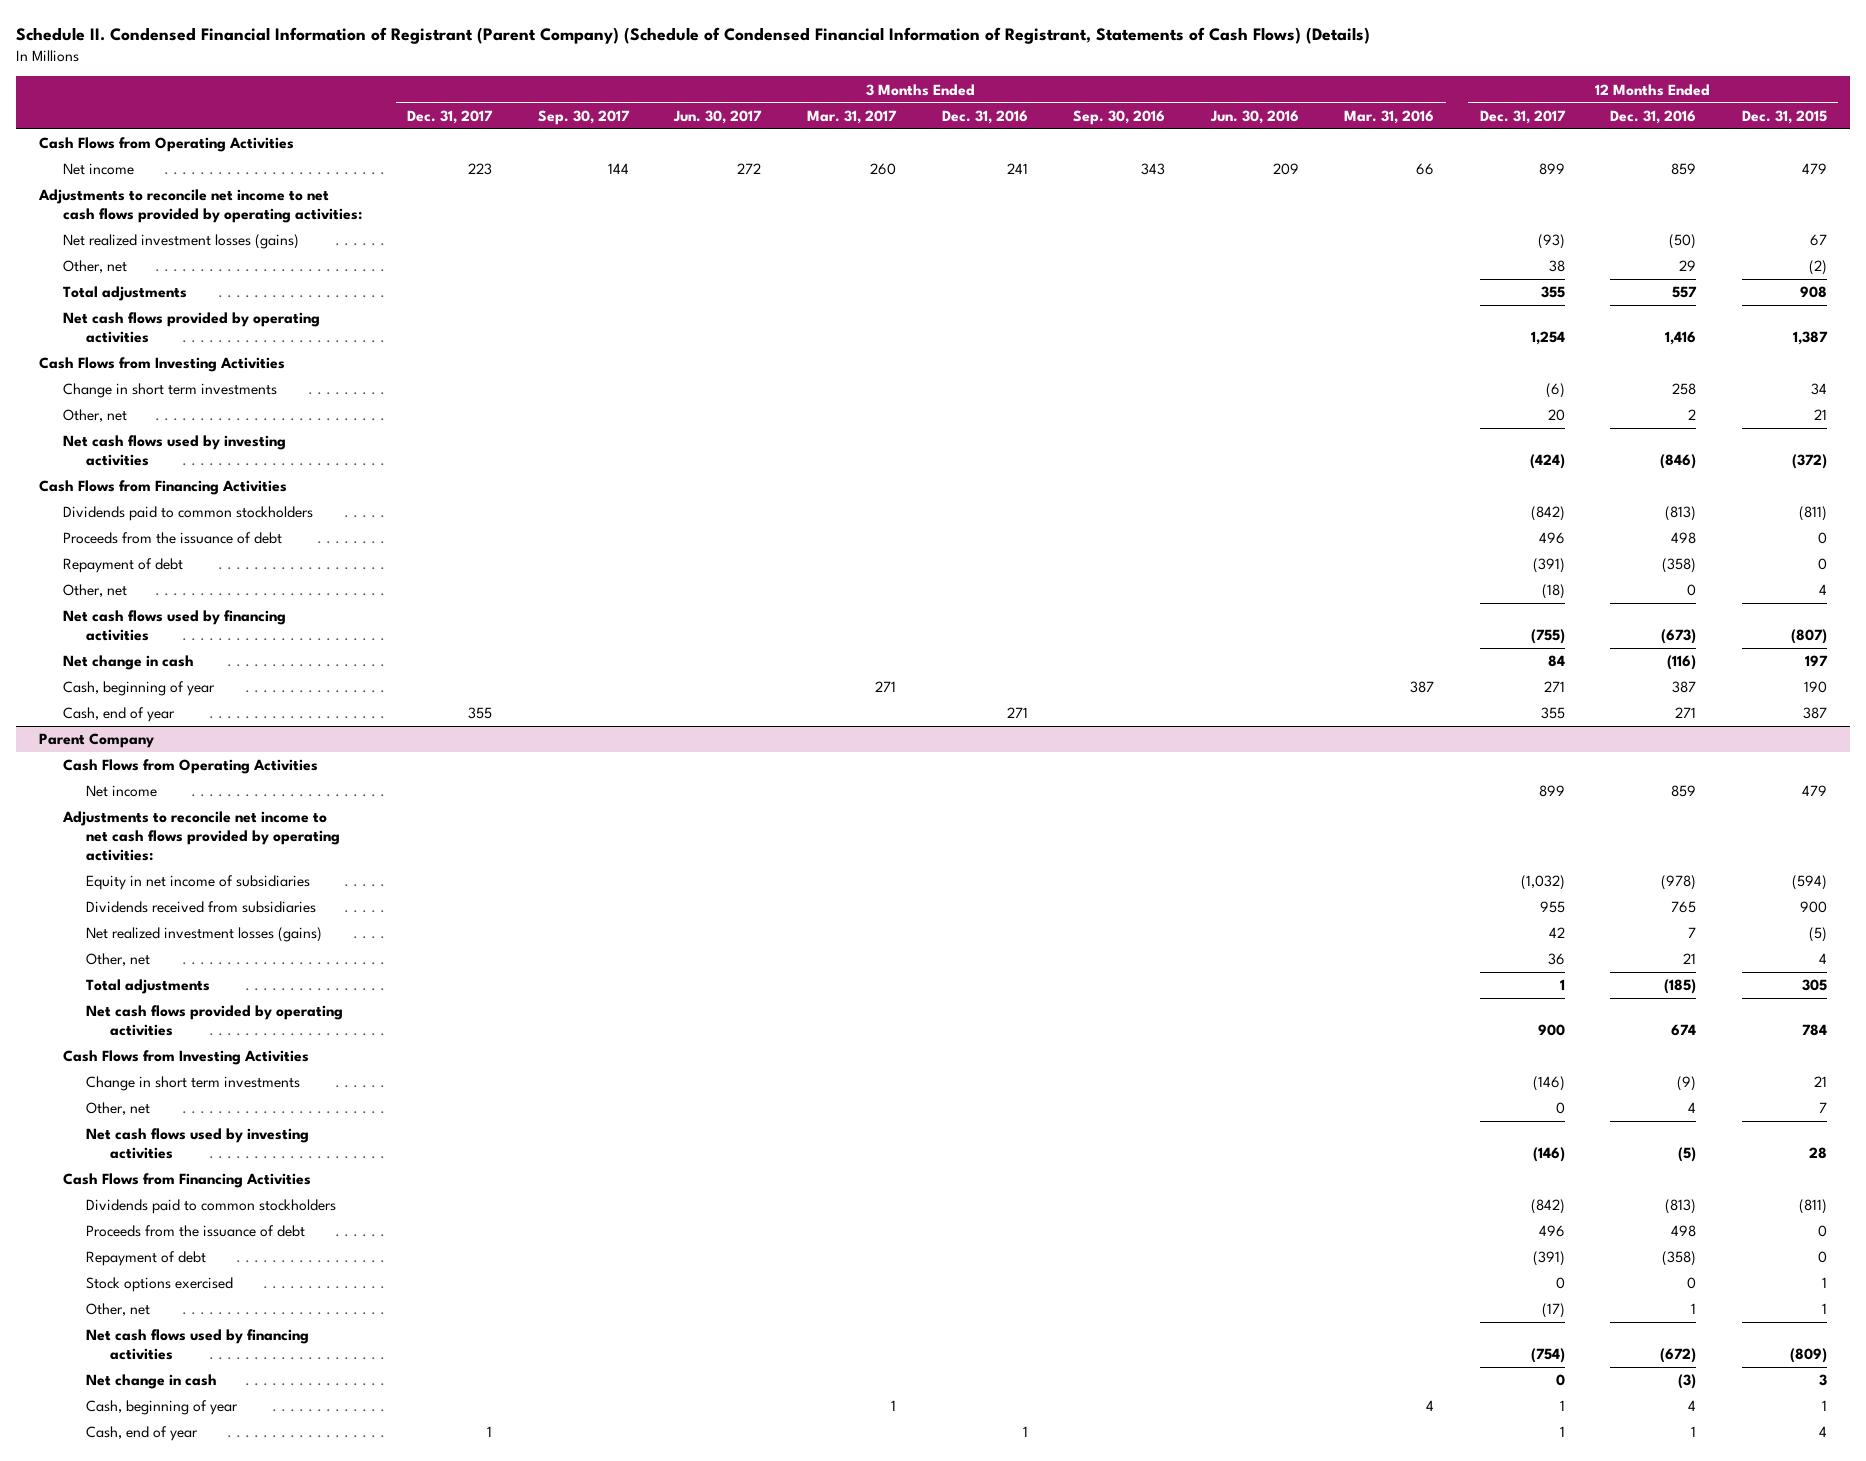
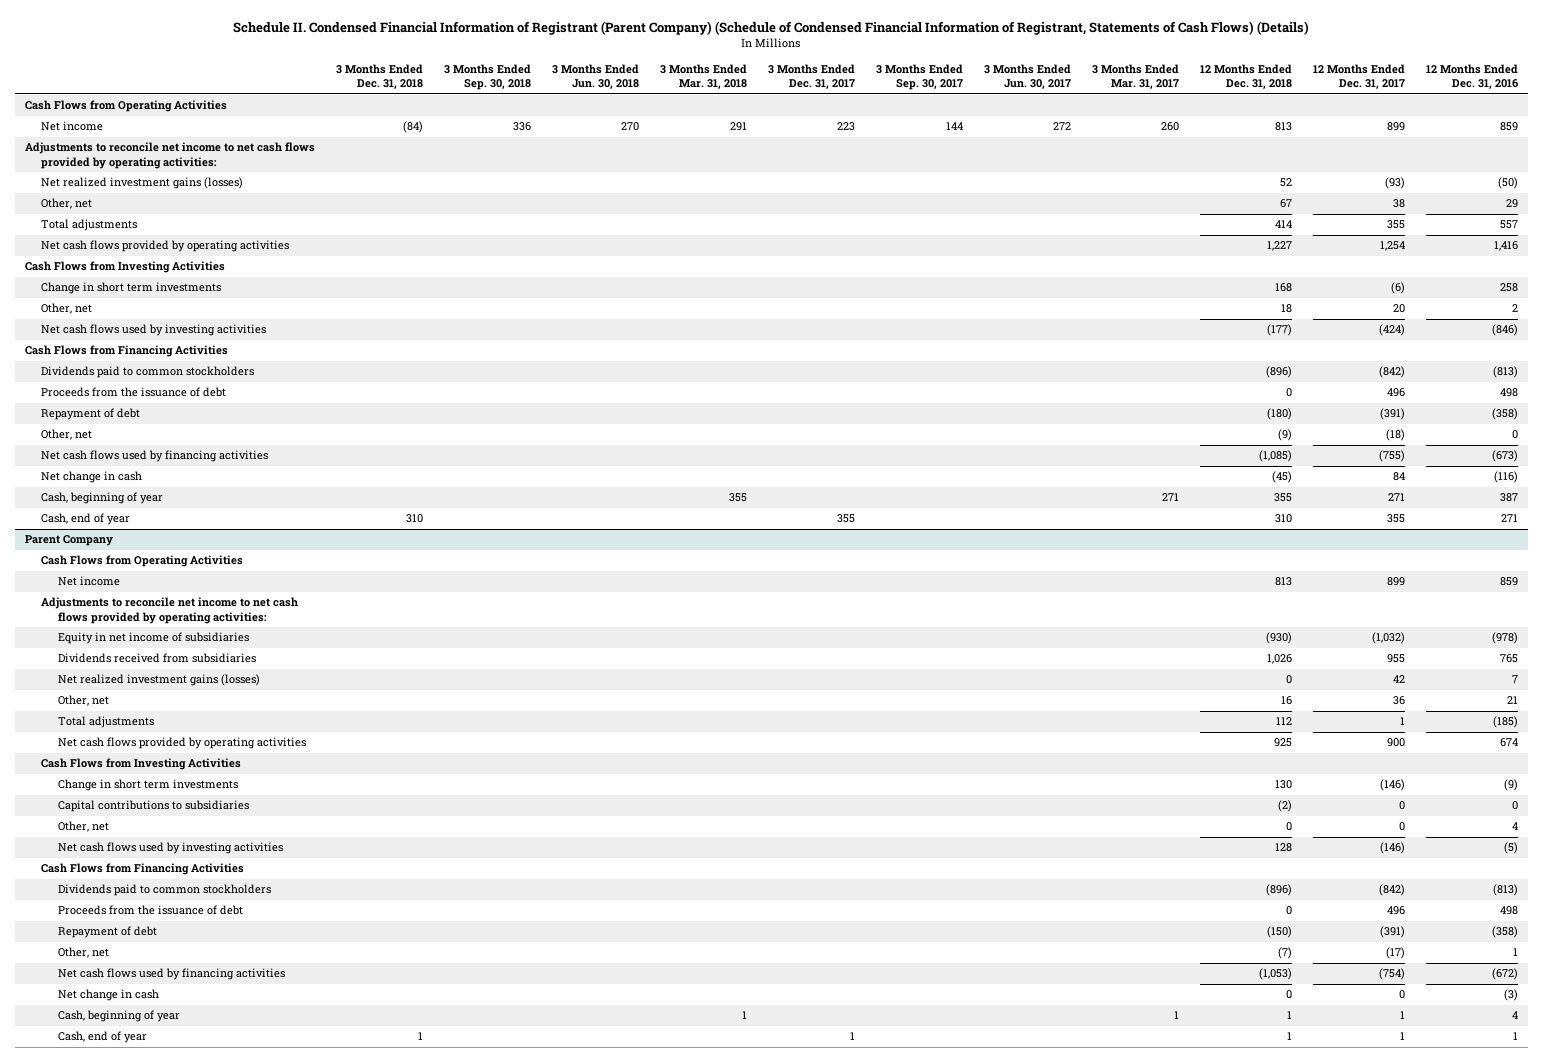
[941,109,1028,124] Dec. 31, 2016 -> none
[1073,109,1166,125] Sep. 30, 2016 -> none
[1209,109,1299,124] Jun. 30, 2016 -> none
[1344,109,1435,124] Mar. 31, 2016 -> none
[1742,109,1828,124] Dec. 31, 2015 -> none
none -> [336,64,424,90] 3 Months Ended Dec. 31, 2018
none -> [444,64,532,91] 3 Months Ended Sep. 30, 2018
none -> [552,64,640,90] 3 Months Ended Jun. 30, 2018
none -> [660,64,748,90] 3 Months Ended Mar. 31, 2018
none -> [1199,64,1292,90] 12 Months Ended Dec. 31, 2018
[62,234,299,250] Net realized investment losses (gains) -> [41,177,244,190] Net realized investment gains (losses)
[86,927,323,943] Net realized investment losses (gains) -> [57,674,260,687] Net realized investment gains (losses)
none -> [57,800,249,813] Capital contributions to subsidiaries
[86,1277,234,1293] Stock options exercised -> none

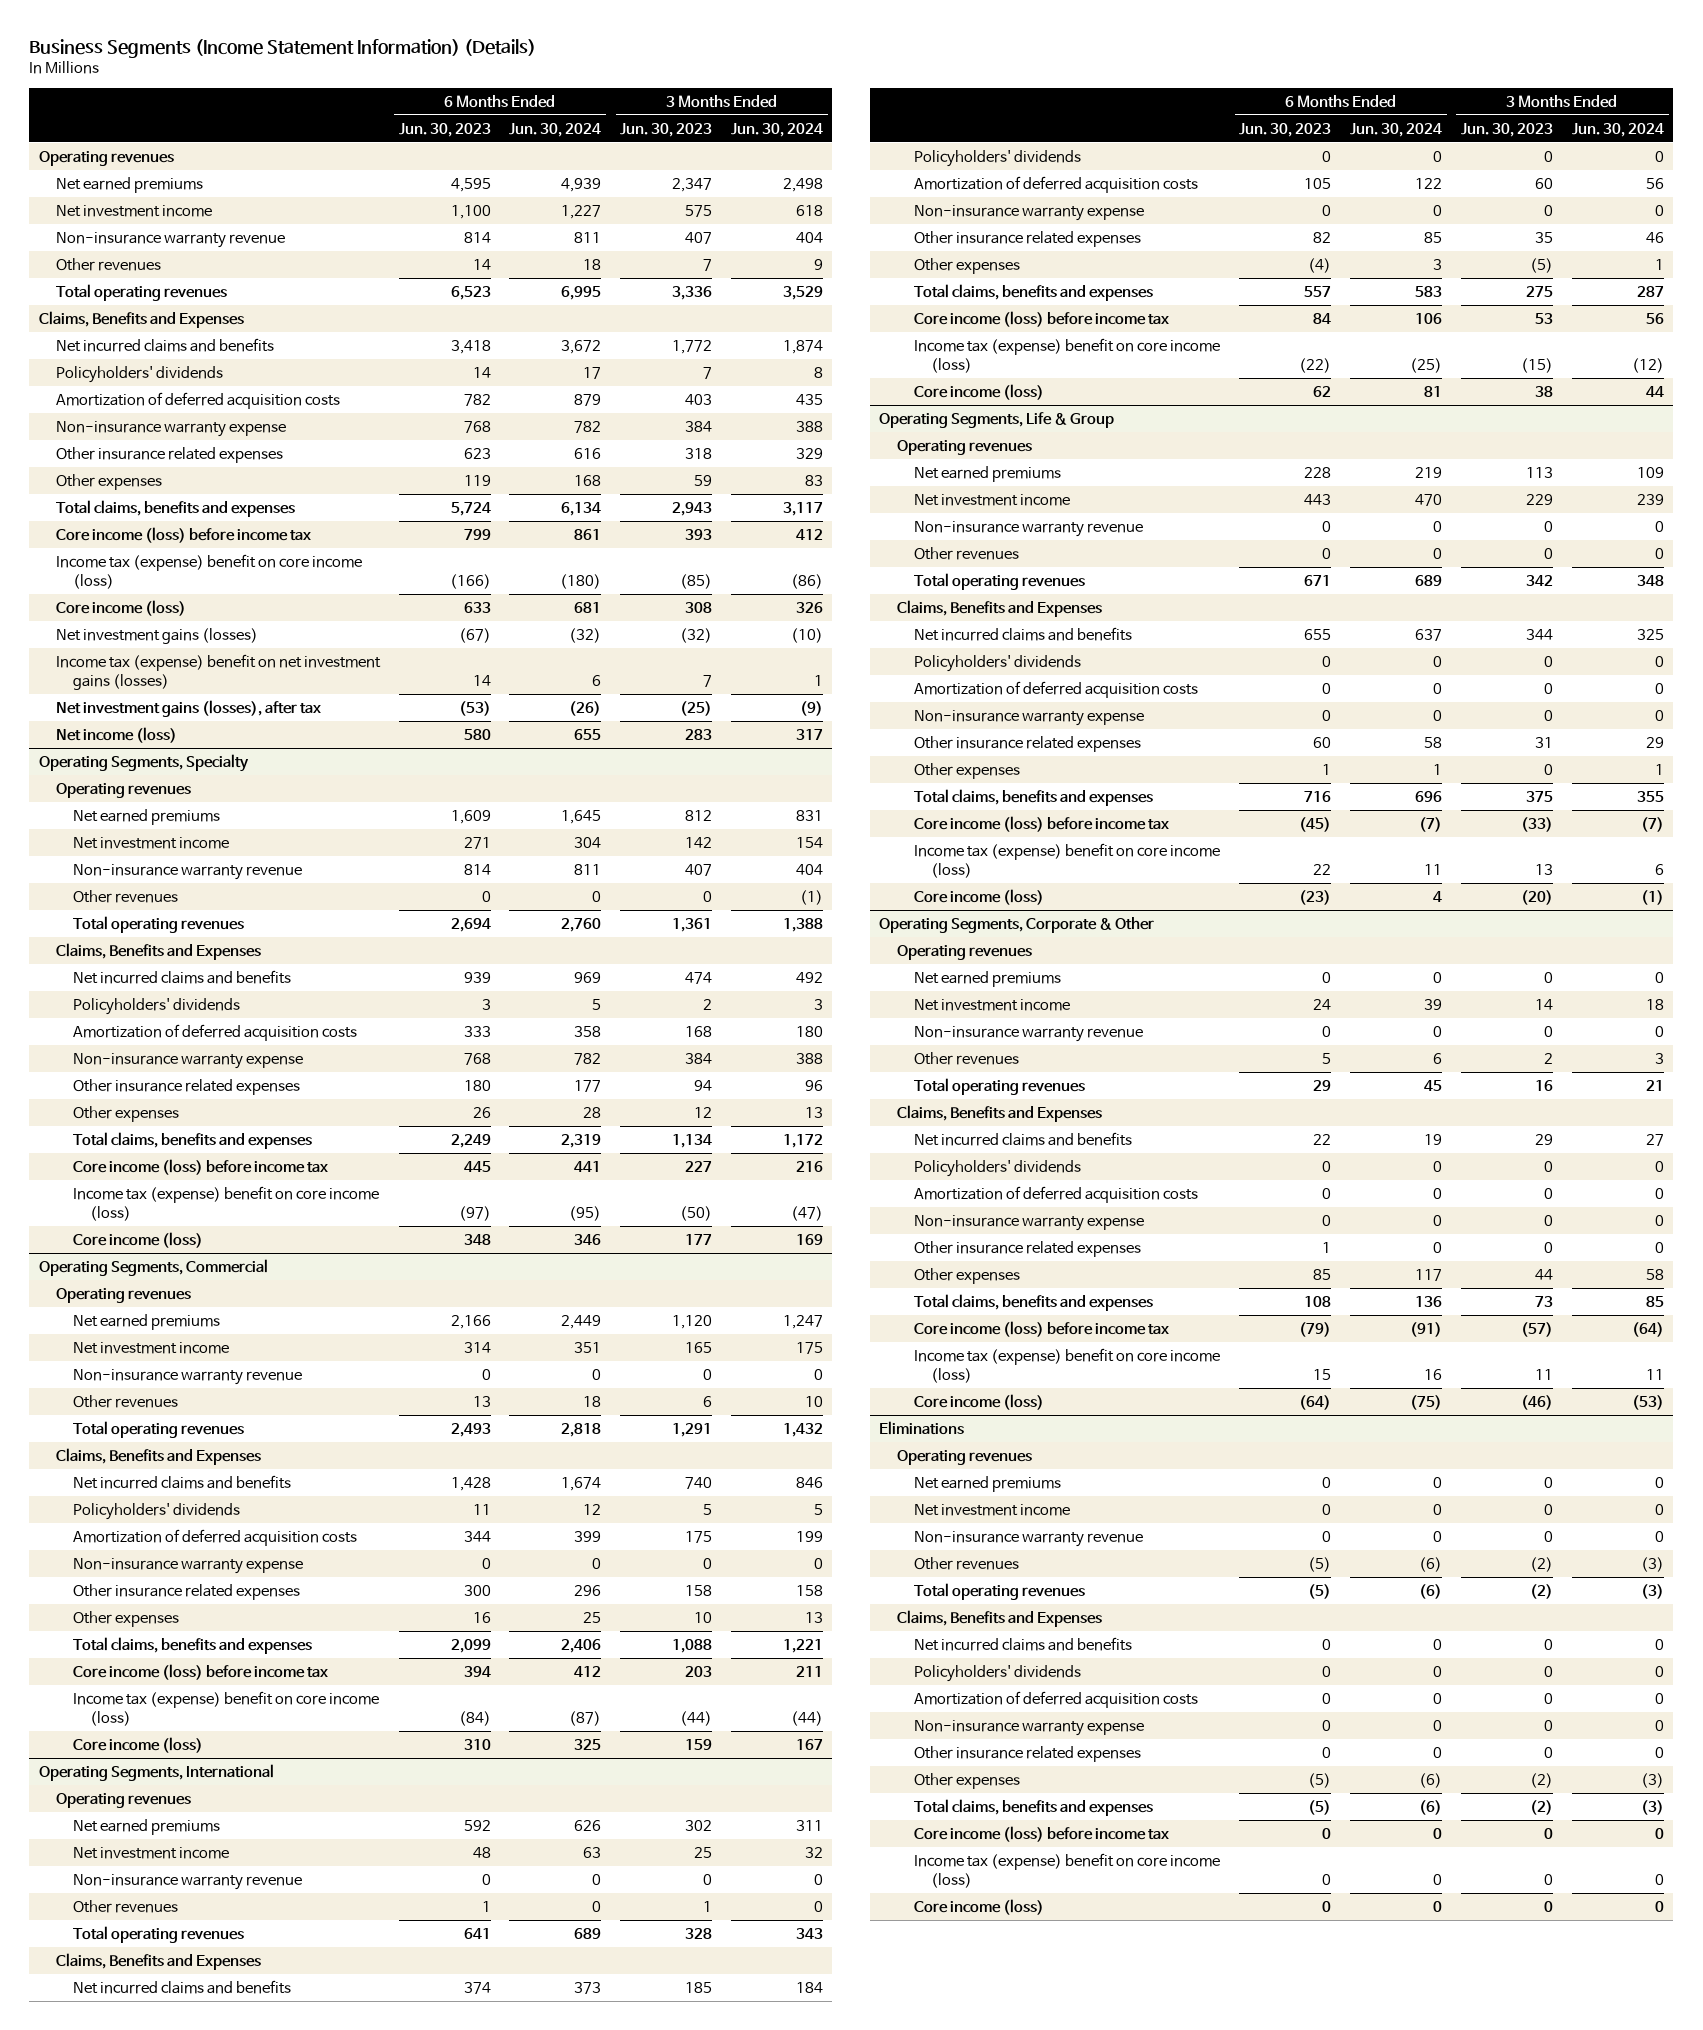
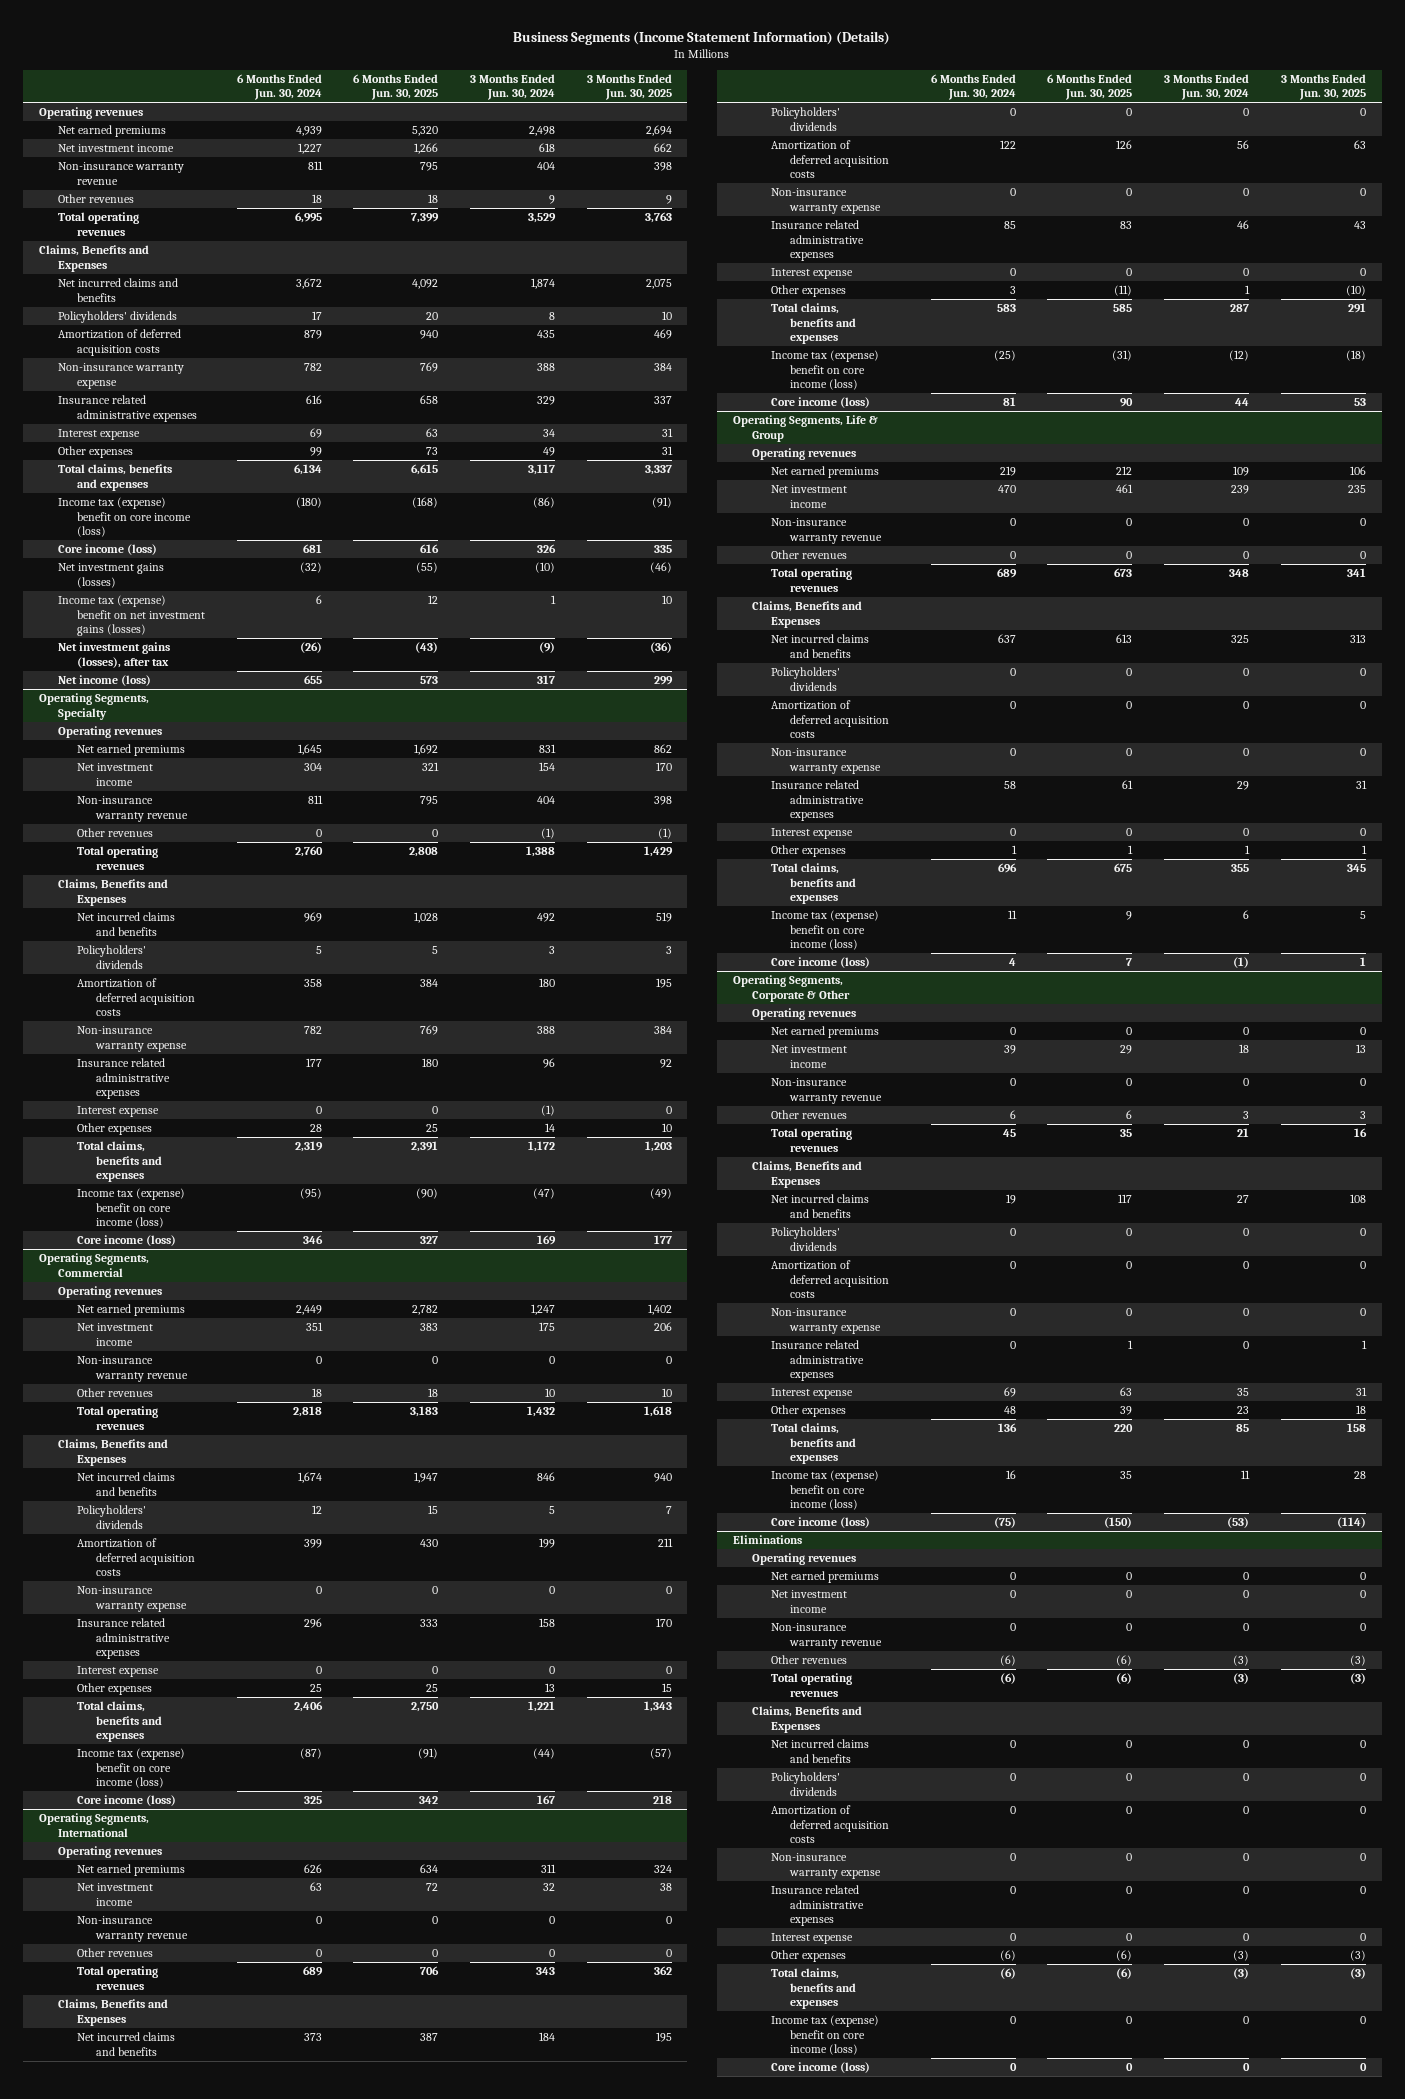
[398,122,491,137] Jun. 30, 2023 -> none
[620,122,713,137] Jun. 30, 2023 -> none
none -> [353,73,439,101] 6 Months Ended Jun. 30, 2025
none -> [586,73,672,101] 3 Months Ended Jun. 30, 2025
[55,446,283,463] Other insurance related expenses -> [57,395,197,422] Insurance related administrative expenses
none -> [57,429,140,441] Interest expense
[574,474,602,486] 168 -> [309,447,322,457] 99
[805,474,824,486] 83 -> [542,447,555,457] 49
[55,526,311,543] Core income (loss) before income tax -> none
[73,1078,301,1095] Other insurance related expenses -> [76,1058,170,1099] Insurance related administrative expenses
none -> [76,1106,159,1118] Interest expense
[805,1106,824,1118] 13 -> [544,1123,555,1133] 14
[73,1158,329,1175] Core income (loss) before income tax -> none
[73,1583,301,1600] Other insurance related expenses -> [76,1618,170,1659] Insurance related administrative expenses
none -> [76,1666,159,1678] Interest expense
[73,1663,329,1680] Core income (loss) before income tax -> none
[913,230,1141,247] Other insurance related expenses -> [770,220,864,261] Insurance related administrative expenses
none -> [770,268,853,280] Interest expense
[913,310,1169,327] Core income (loss) before income tax -> none
[913,735,1141,752] Other insurance related expenses -> [770,780,864,821] Insurance related administrative expenses
none -> [770,828,853,840] Interest expense
[913,815,1169,832] Core income (loss) before income tax -> none
[913,1240,1141,1257] Other insurance related expenses -> [770,1340,864,1381] Insurance related administrative expenses
none -> [770,1388,853,1400] Interest expense
[1415,1268,1443,1281] 117 -> [1003,1406,1016,1415] 48
[1645,1268,1664,1280] 58 -> [1236,1406,1249,1415] 23
[913,1320,1169,1337] Core income (loss) before income tax -> none
[913,1745,1141,1762] Other insurance related expenses -> [770,1885,864,1926] Insurance related administrative expenses
none -> [770,1933,853,1945] Interest expense
[913,1825,1169,1842] Core income (loss) before income tax -> none

